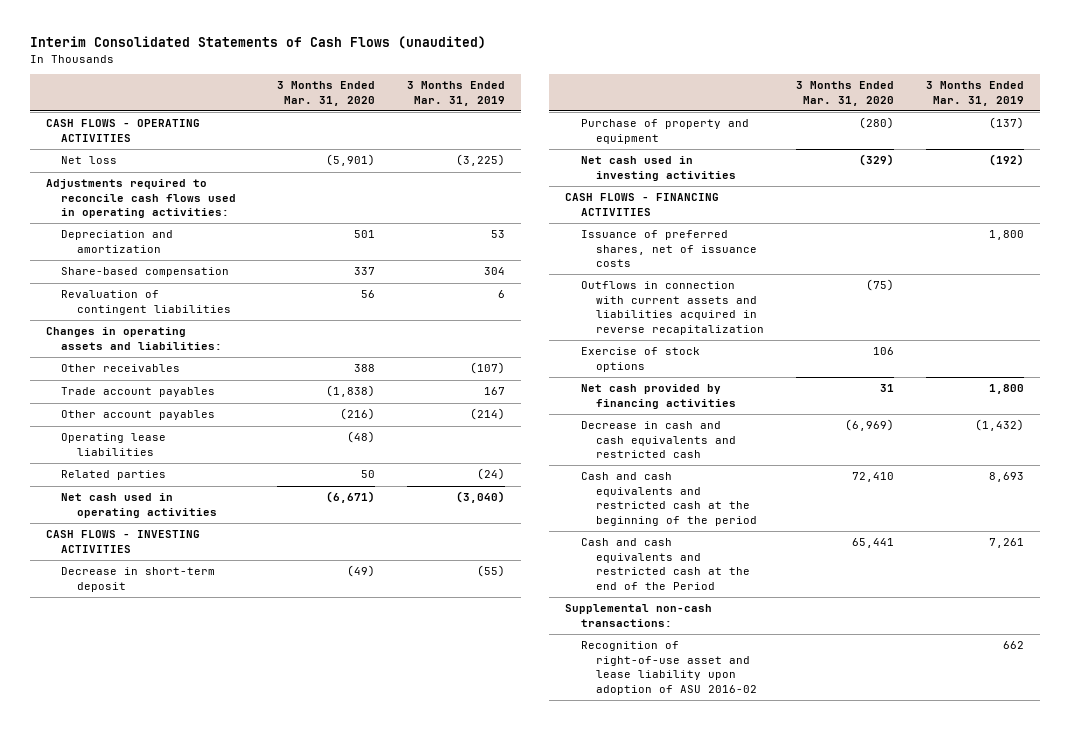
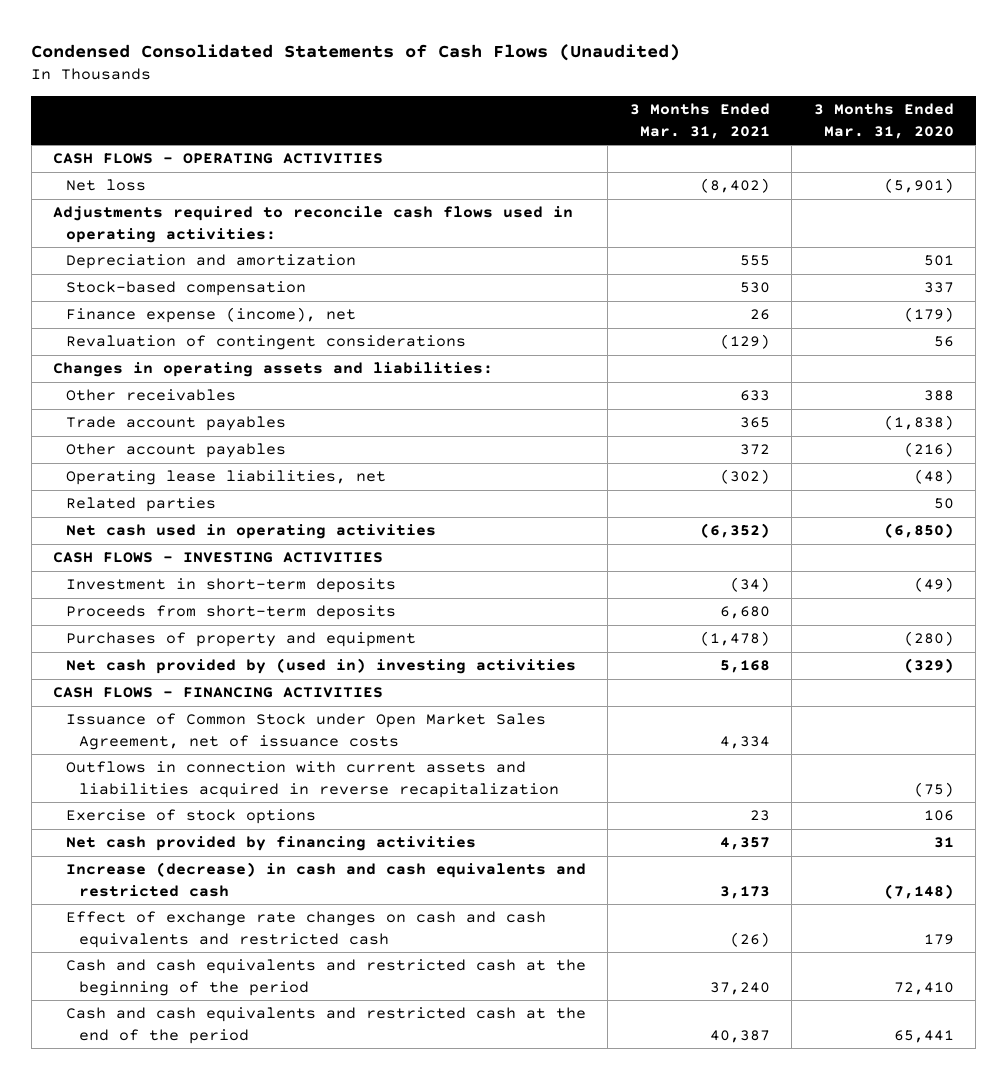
[29,36,486,50] Interim Consolidated Statements of Cash Flows (unaudited) -> [31,44,681,62] Condensed Consolidated Statements of Cash Flows (Unaudited)
[407,81,506,106] 3 Months Ended Mar. 31, 2019 -> none
none -> [629,103,770,139] 3 Months Ended Mar. 31, 2021
[61,267,230,278] Share-based compensation -> [66,281,307,297] Stock-based compensation
none -> [66,307,357,324] Finance expense (income), net
[61,290,231,315] Revaluation of contingent liabilities -> [66,335,467,351] Revaluation of contingent considerations
[61,433,167,456] Operating lease liabilities -> [66,470,387,486] Operating lease liabilities, net
[325,491,375,504] (6,671) -> [883,523,954,539] (6,850)
[61,567,216,592] Decrease in short-term deposit -> [66,578,397,594] Investment in short-term deposits
none -> [66,605,397,621] Proceeds from short-term deposits
[580,119,749,144] Purchase of property and equipment -> [66,632,417,648] Purchases of property and equipment
[580,156,737,181] Net cash used in investing activities -> [66,658,577,675] Net cash provided by (used in) investing activities
[580,230,758,268] Issuance of preferred shares, net of issuance costs -> none
none -> [66,713,547,750] Issuance of Common Stock under Open Market Sales Agreement, net of issuance costs
[580,421,737,459] Decrease in cash and cash equivalents and restricted cash -> [66,862,587,897] Increase (decrease) in cash and cash equivalents and restricted cash
[845,419,895,432] (6,969) -> [883,883,954,899] (7,148)
none -> [66,911,547,948] Effect of exchange rate changes on cash and cash equivalents and restricted cash
[565,604,713,627] Supplemental non-cash transactions: -> none
[580,641,758,695] Recognition of right-of-use asset and lease liability upon adoption of ASU 2016-02 -> none
[580,538,751,590] Cash and cash equivalents and restricted cash at the end of the Period -> [66,1007,587,1044] Cash and cash equivalents and restricted cash at the end of the period

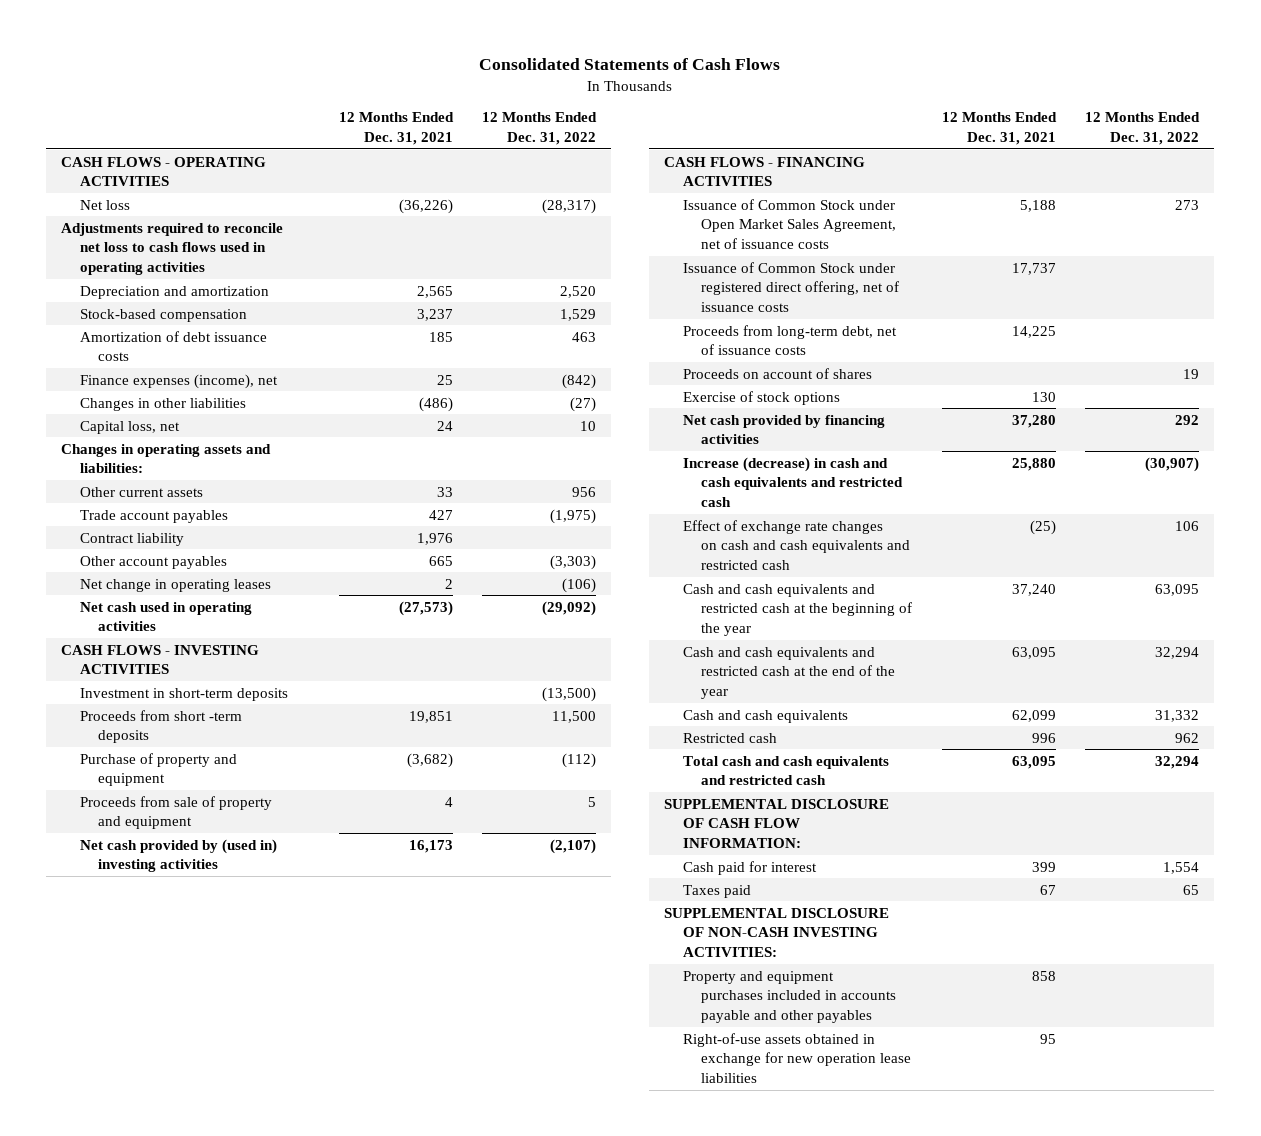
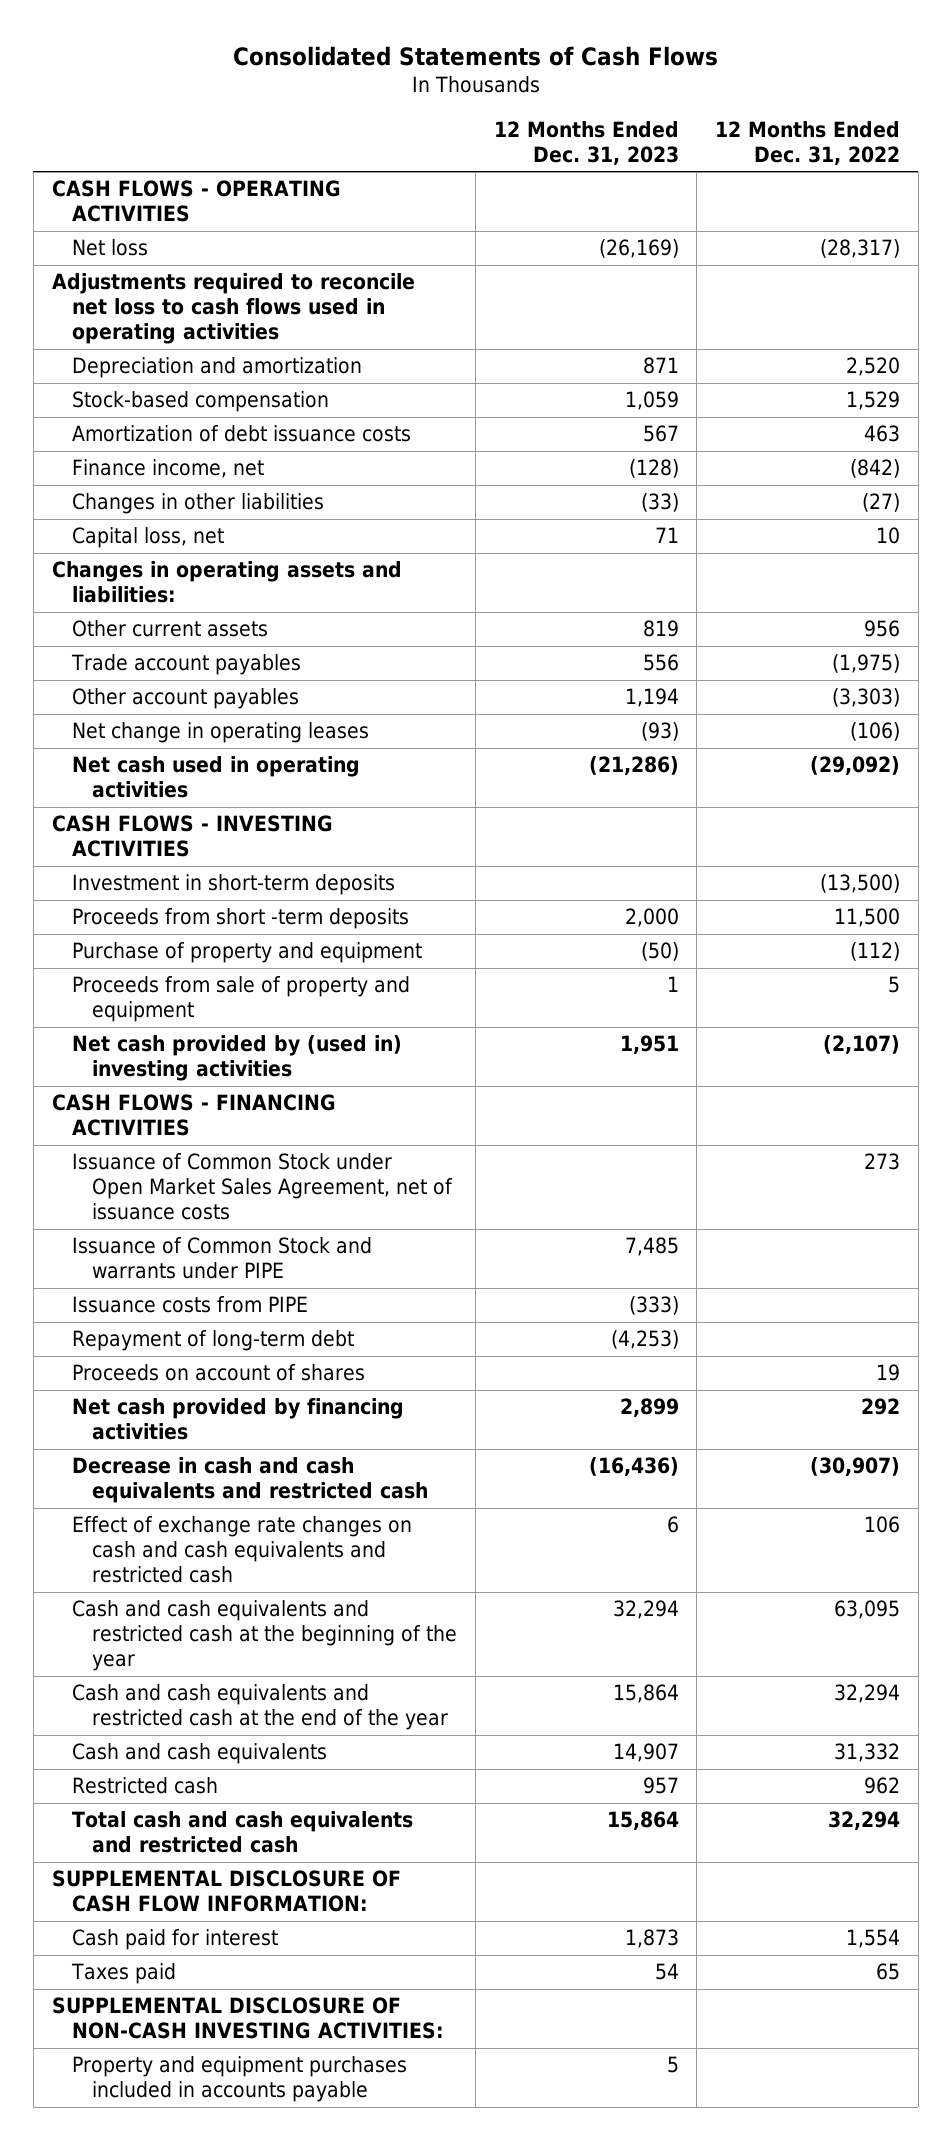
[338,112,454,146] 12 Months Ended Dec. 31, 2021 -> none
none -> [493,120,679,165] 12 Months Ended Dec. 31, 2023
[79,373,278,389] Finance expenses (income), net -> [71,459,264,479] Finance income, net
[79,532,184,546] Contract liability -> none
[682,324,897,356] Proceeds from long-term debt, net of issuance costs -> none
[682,261,899,313] Issuance of Common Stock under registered direct offering, net of issuance costs -> [71,1237,372,1280] Issuance of Common Stock and warrants under PIPE
none -> [71,1296,308,1314] Issuance costs from PIPE
none -> [71,1330,354,1352] Repayment of long-term debt
[682,390,840,405] Exercise of stock options -> none
[682,456,903,508] Increase (decrease) in cash and cash equivalents and restricted cash -> [71,1457,429,1504] Decrease in cash and cash equivalents and restricted cash
[682,1032,911,1084] Right-of-use assets obtained in exchange for new operation lease liabilities -> none
[682,970,896,1024] Property and equipment purchases included in accounts payable and other payables -> [71,2056,407,2103] Property and equipment purchases included in accounts payable

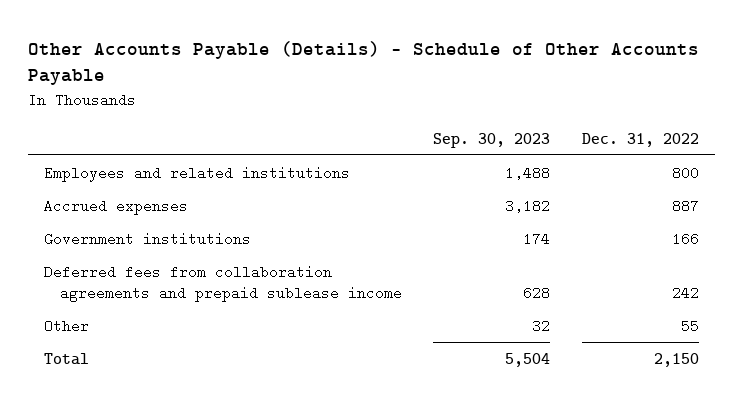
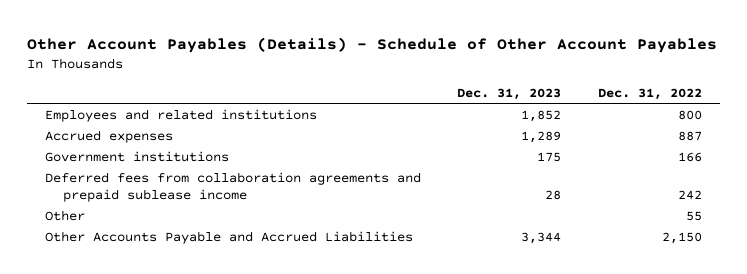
[27,40,699,86] Other Accounts Payable (Details) - Schedule of Other Accounts Payable -> [26,36,717,53] Other Account Payables (Details) - Schedule of Other Account Payables
[433,132,551,148] Sep. 30, 2023 -> none
none -> [457,87,562,100] Dec. 31, 2023
[43,352,89,365] Total -> [45,230,414,244] Other Accounts Payable and Accrued Liabilities

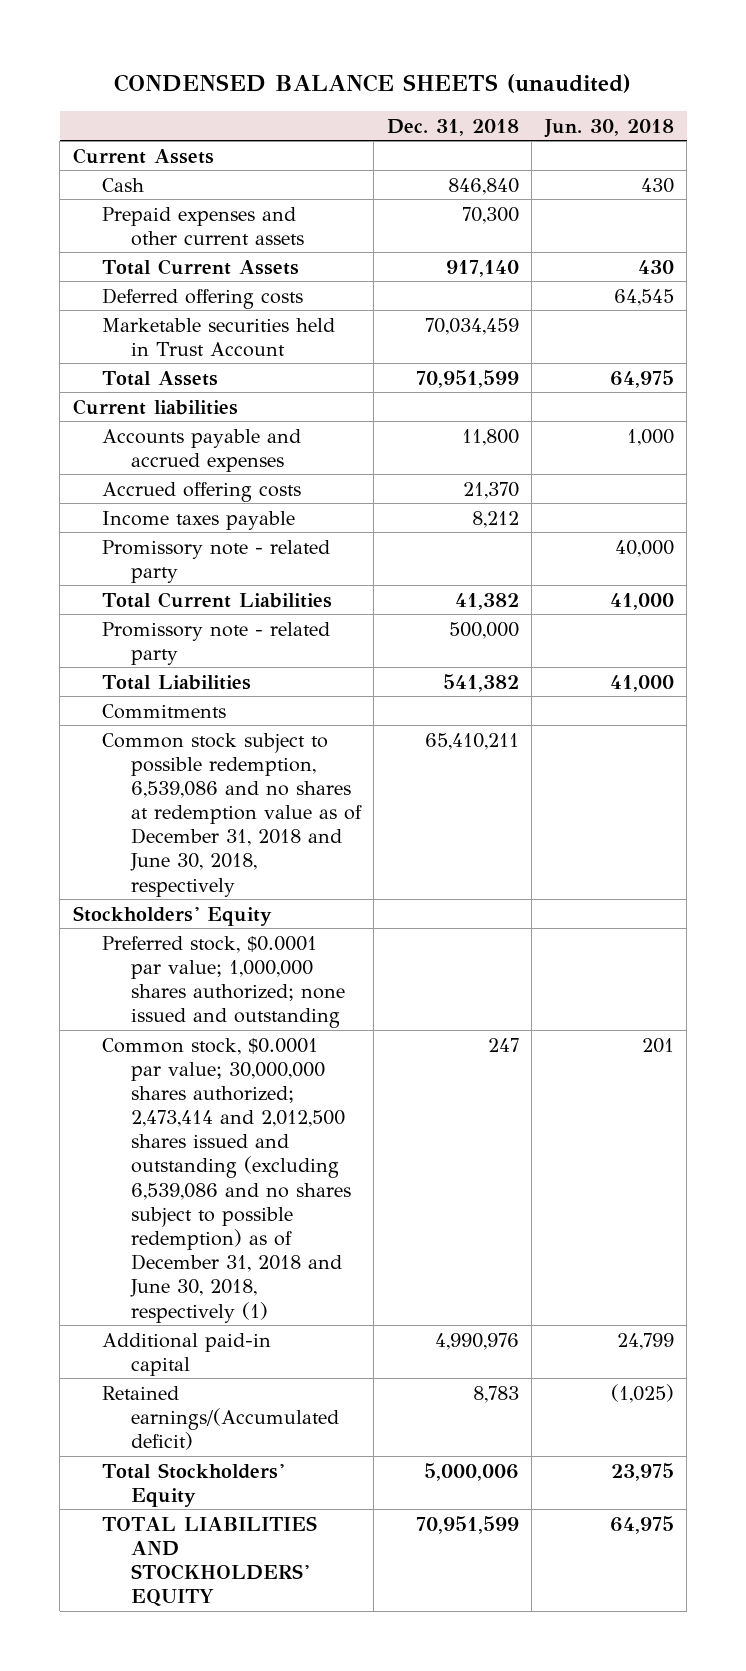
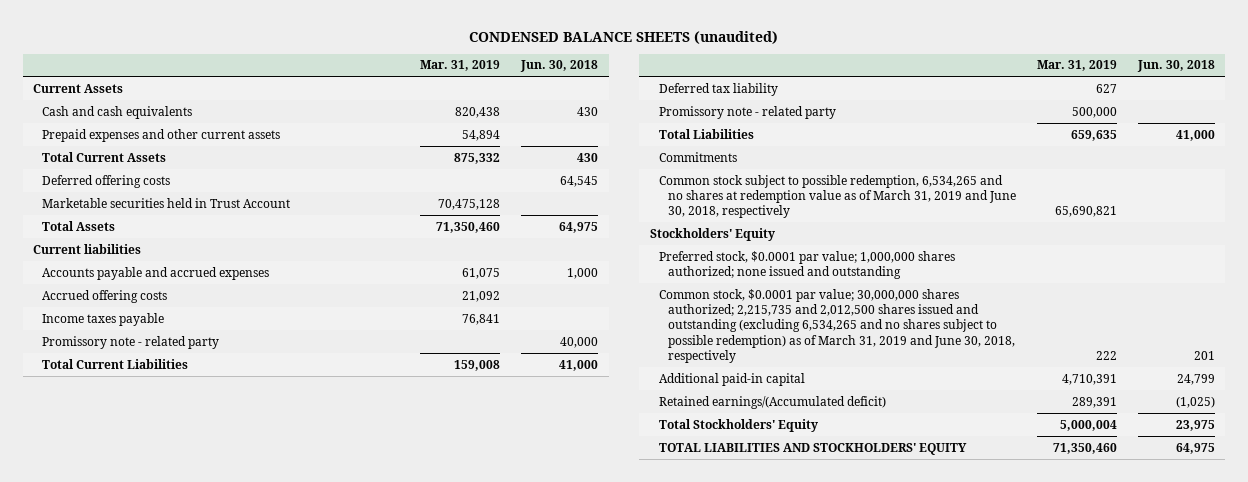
[386,118,519,136] Dec. 31, 2018 -> none
none -> [420,60,501,72] Mar. 31, 2019
[101,177,144,192] Cash -> none
none -> [42,105,193,119] Cash and cash equivalents
none -> [658,82,778,96] Deferred tax liability
[101,732,362,897] Common stock subject to possible redemption, 6,539,086 and no shares at redemption value as of December 31, 2018 and June 30, 2018, respectively -> [658,174,1016,219] Common stock subject to possible redemption, 6,534,265 and no shares at redemption value as of March 31, 2019 and June 30, 2018, respectively
[101,1037,351,1323] Common stock, $0.0001 par value; 30,000,000 shares authorized; 2,473,414 and 2,012,500 shares issued and outstanding (excluding 6,539,086 and no shares subject to possible redemption) as of December 31, 2018 and June 30, 2018, respectively (1) -> [658,288,1015,363] Common stock, $0.0001 par value; 30,000,000 shares authorized; 2,215,735 and 2,012,500 shares issued and outstanding (excluding 6,534,265 and no shares subject to possible redemption) as of March 31, 2019 and June 30, 2018, respectively

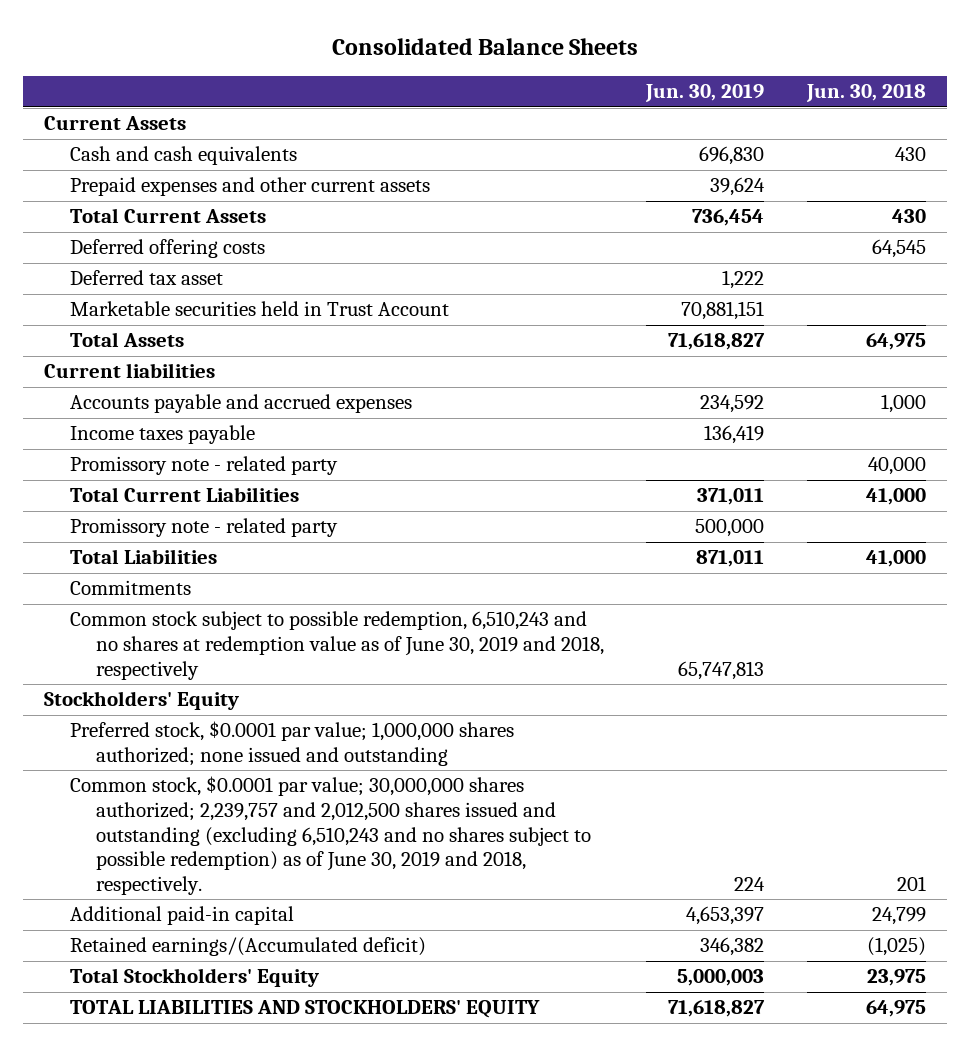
[469,30,779,44] CONDENSED BALANCE SHEETS (unaudited) -> [331,38,638,56] Consolidated Balance Sheets
[420,60,501,72] Mar. 31, 2019 -> none
none -> [645,84,765,103] Jun. 30, 2019
none -> [69,270,223,286] Deferred tax asset
[42,289,168,303] Accrued offering costs -> none
[658,82,778,96] Deferred tax liability -> none
[658,174,1016,219] Common stock subject to possible redemption, 6,534,265 and no shares at redemption value as of March 31, 2019 and June 30, 2018, respectively -> [69,611,605,680] Common stock subject to possible redemption, 6,510,243 and no shares at redemption value as of June 30, 2019 and 2018, respectively
[658,288,1015,363] Common stock, $0.0001 par value; 30,000,000 shares authorized; 2,215,735 and 2,012,500 shares issued and outstanding (excluding 6,534,265 and no shares subject to possible redemption) as of March 31, 2019 and June 30, 2018, respectively -> [69,776,592,895] Common stock, $0.0001 par value; 30,000,000 shares authorized; 2,239,757 and 2,012,500 shares issued and outstanding (excluding 6,510,243 and no shares subject to possible redemption) as of June 30, 2019 and 2018, respectively.

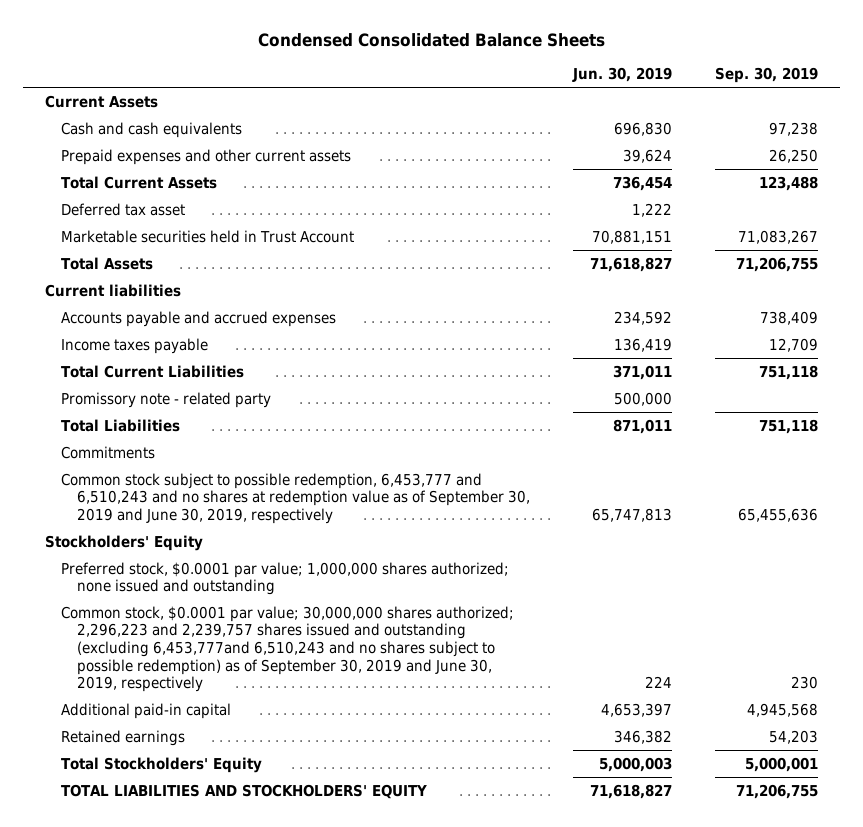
[331,38,638,56] Consolidated Balance Sheets -> [257,32,605,47] Condensed Consolidated Balance Sheets
[805,84,926,103] Jun. 30, 2018 -> none
none -> [715,67,819,84] Sep. 30, 2019
[69,239,265,259] Deferred offering costs -> none
[69,456,338,476] Promissory note - related party -> none
[69,611,605,680] Common stock subject to possible redemption, 6,510,243 and no shares at redemption value as of June 30, 2019 and 2018, respectively -> [60,472,530,524] Common stock subject to possible redemption, 6,453,777 and 6,510,243 and no shares at redemption value as of September 30, 2019 and June 30, 2019, respectively
[69,776,592,895] Common stock, $0.0001 par value; 30,000,000 shares authorized; 2,239,757 and 2,012,500 shares issued and outstanding (excluding 6,510,243 and no shares subject to possible redemption) as of June 30, 2019 and 2018, respectively. -> [60,605,514,693] Common stock, $0.0001 par value; 30,000,000 shares authorized; 2,296,223 and 2,239,757 shares issued and outstanding (excluding 6,453,777and 6,510,243 and no shares subject to possible redemption) as of September 30, 2019 and June 30, 2019, respectively
[69,937,426,957] Retained earnings/(Accumulated deficit) -> [60,729,185,746] Retained earnings

